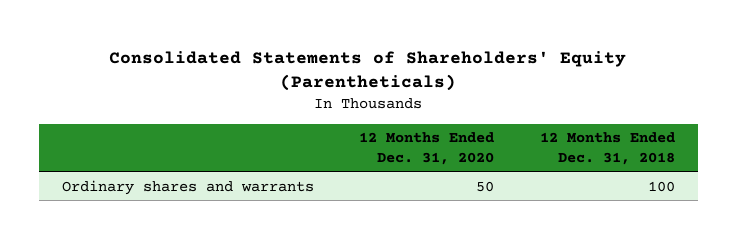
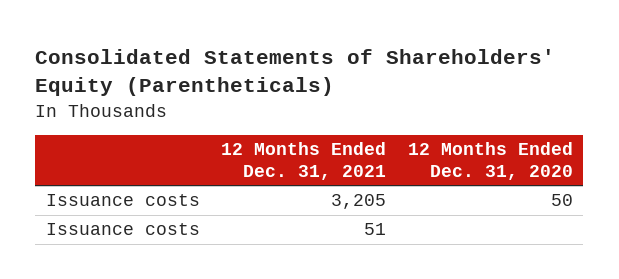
[540,132,676,165] 12 Months Ended Dec. 31, 2018 -> none
none -> [221,142,387,180] 12 Months Ended Dec. 31, 2021
[61,179,314,195] Ordinary shares and warrants -> [45,194,200,207] Issuance costs
none -> [45,223,200,236] Issuance costs

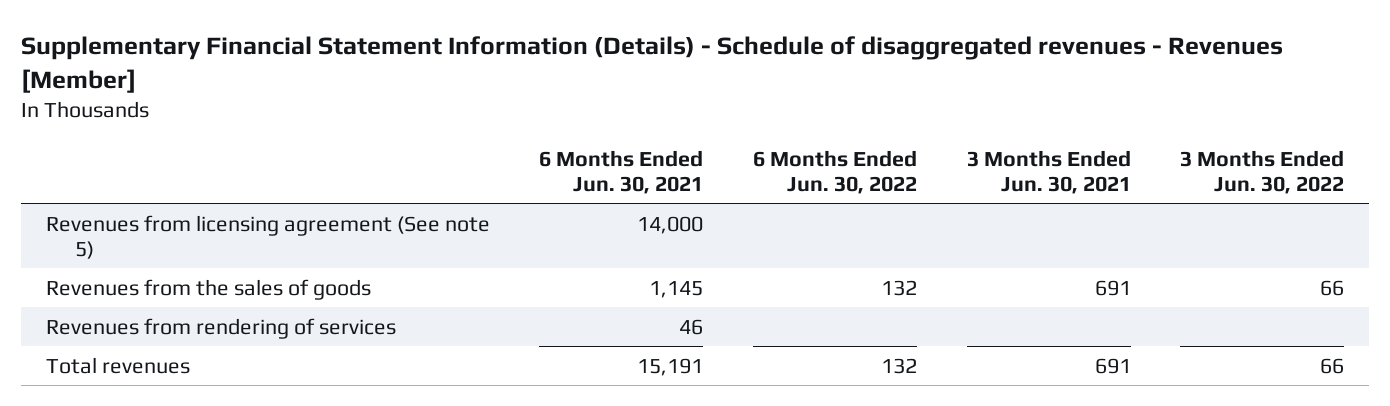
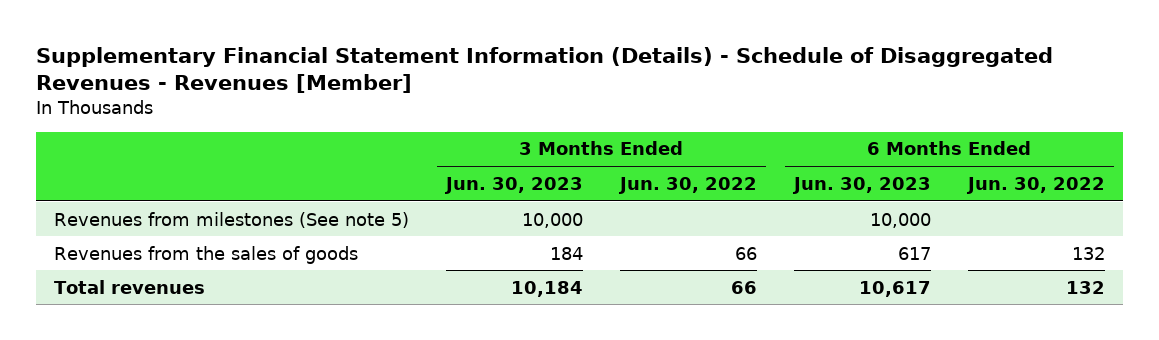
[20,36,1283,94] Supplementary Financial Statement Information (Details) - Schedule of disaggregated revenues - Revenues [Member] -> [35,46,1053,94] Supplementary Financial Statement Information (Details) - Schedule of Disaggregated Revenues - Revenues [Member]
[539,149,704,195] 6 Months Ended Jun. 30, 2021 -> none
[966,149,1131,195] 3 Months Ended Jun. 30, 2021 -> none
none -> [443,176,583,194] Jun. 30, 2023
none -> [791,176,931,194] Jun. 30, 2023
[45,214,490,259] Revenues from licensing agreement (See note 5) -> [53,211,409,228] Revenues from milestones (See note 5)
[45,317,396,339] Revenues from rendering of services -> none

